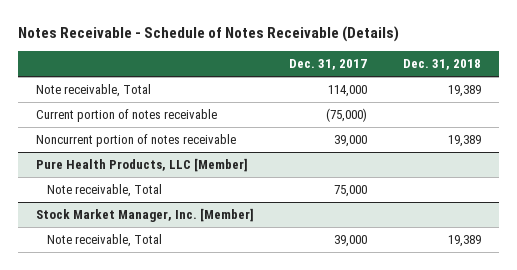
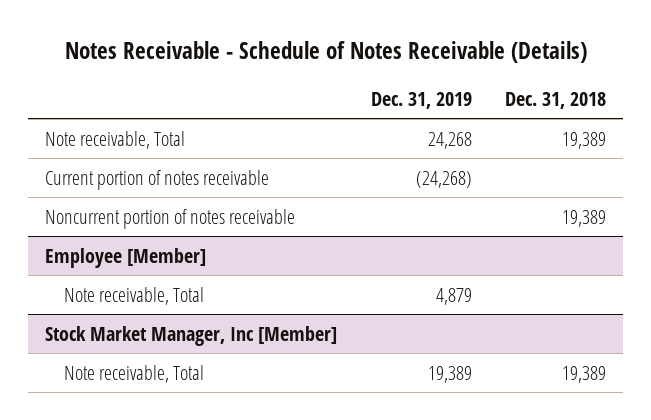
[289,59,368,71] Dec. 31, 2017 -> none
none -> [370,91,472,109] Dec. 31, 2019
[35,158,248,173] Pure Health Products, LLC [Member] -> none
none -> [44,247,206,268] Employee [Member]
[35,208,254,223] Stock Market Manager, Inc. [Member] -> [44,325,337,346] Stock Market Manager, Inc [Member]

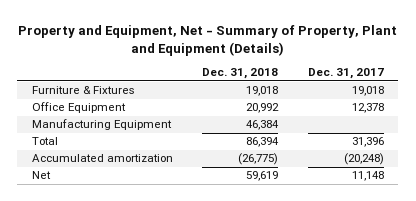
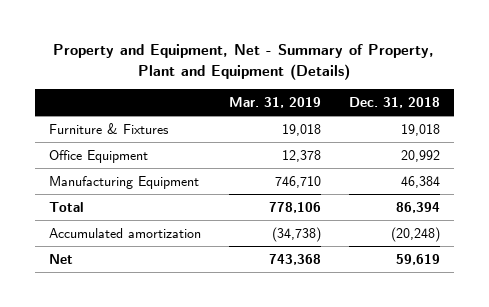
[307,68,384,80] Dec. 31, 2017 -> none
none -> [228,96,321,108] Mar. 31, 2019
[238,153,279,166] (26,775) -> [391,226,441,242] (20,248)

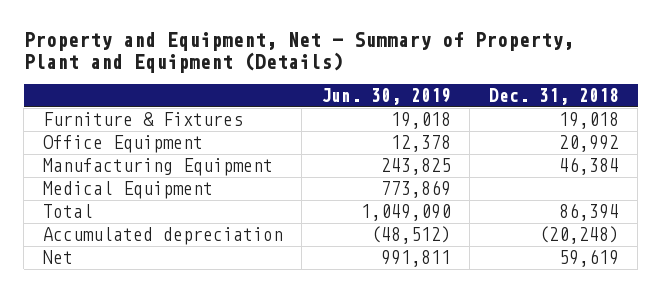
[228,96,321,108] Mar. 31, 2019 -> none
none -> [320,87,451,105] Jun. 30, 2019
none -> [42,181,213,200] Medical Equipment
[48,227,201,238] Accumulated amortization -> [42,227,283,246] Accumulated depreciation

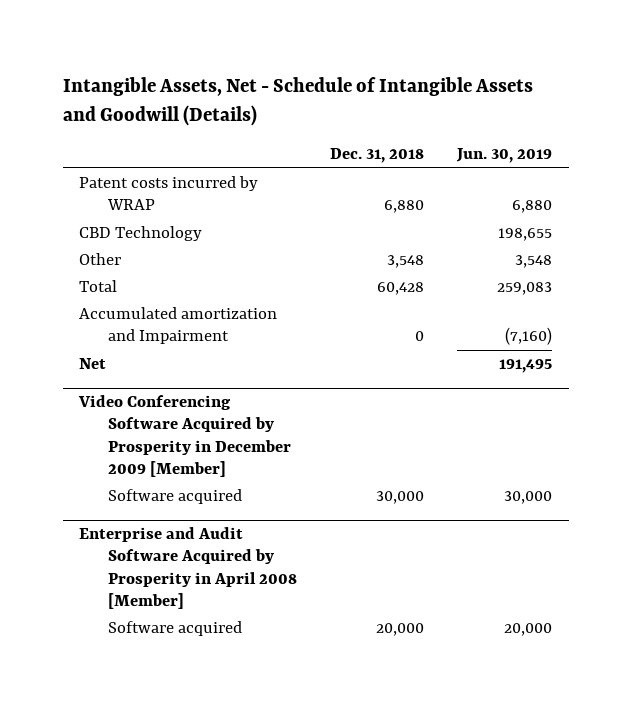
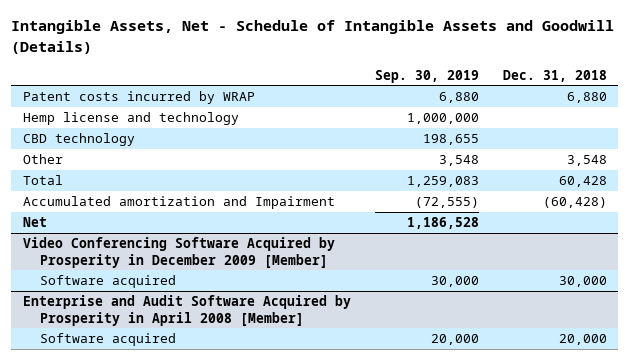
[456,148,553,164] Jun. 30, 2019 -> none
none -> [374,69,479,83] Sep. 30, 2019
none -> [23,112,240,126] Hemp license and technology
[79,226,203,242] CBD Technology -> [23,133,136,147] CBD technology
[415,331,425,342] 0 -> [542,197,607,209] (60,428)

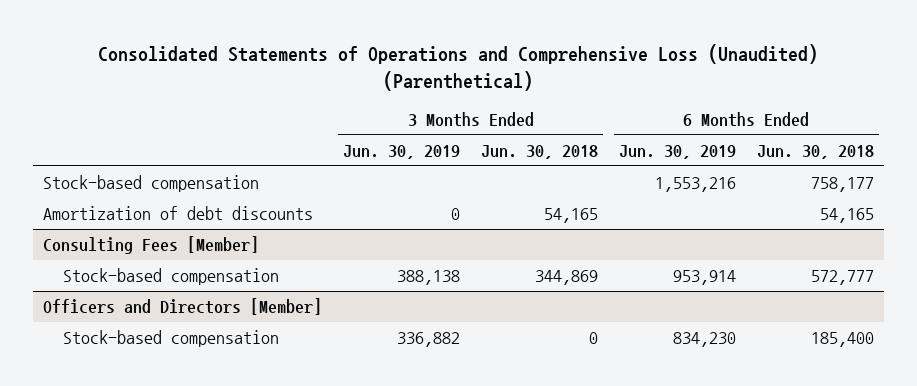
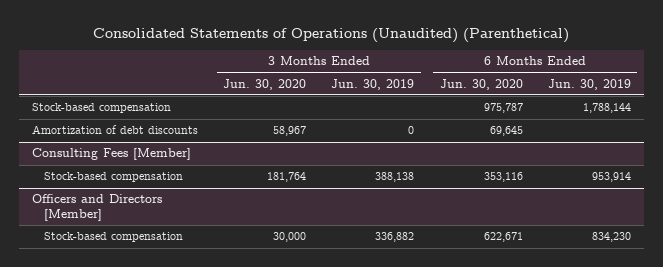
[98,43,819,91] Consolidated Statements of Operations and Comprehensive Loss (Unaudited) (Parenthetical) -> [93,27,570,43] Consolidated Statements of Operations (Unaudited) (Parenthetical)
[480,145,598,160] Jun. 30, 2018 -> none
[756,145,874,160] Jun. 30, 2018 -> none
none -> [222,78,306,90] Jun. 30, 2020
none -> [439,78,523,90] Jun. 30, 2020
[654,177,736,193] 1,553,216 -> [583,103,632,114] 1,788,144

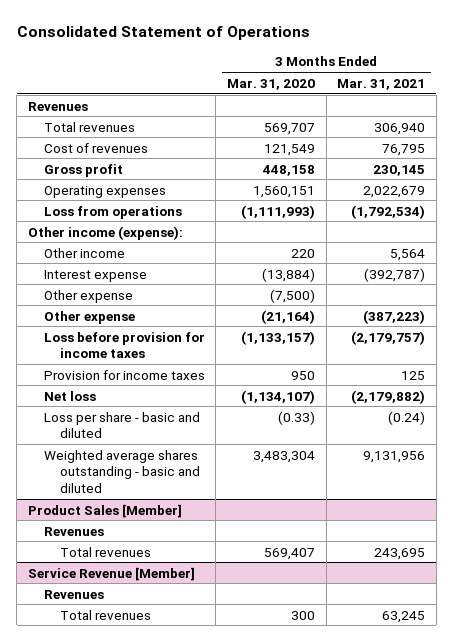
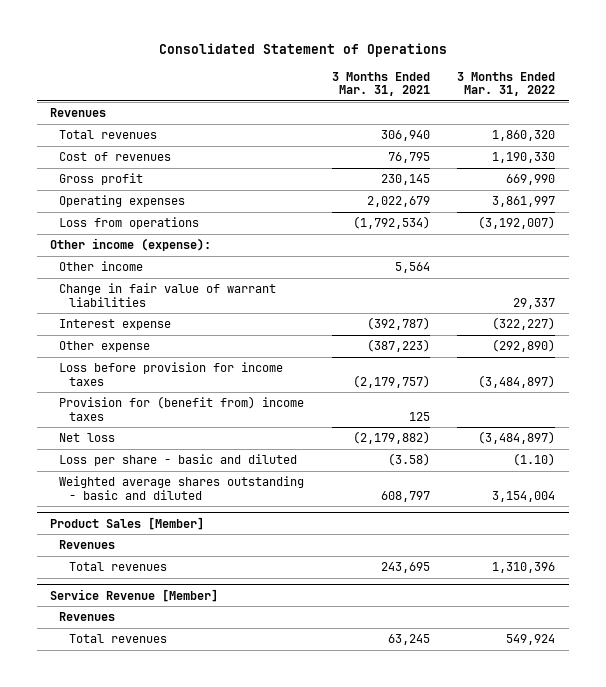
[227,78,316,90] Mar. 31, 2020 -> none
none -> [457,71,556,97] 3 Months Ended Mar. 31, 2022
none -> [59,282,277,307] Change in fair value of warrant liabilities
[43,289,133,303] Other expense -> none
[43,369,205,380] Provision for income taxes -> [59,395,305,421] Provision for (benefit from) income taxes
[388,410,426,425] (0.24) -> [387,452,430,466] (3.58)
[363,450,426,463] 9,131,956 -> [380,490,430,502] 608,797

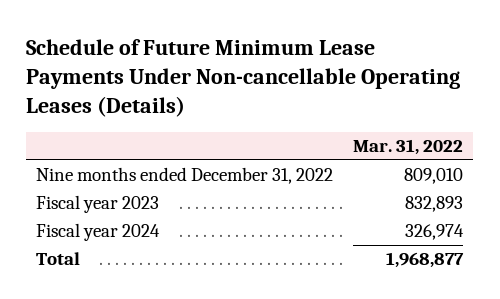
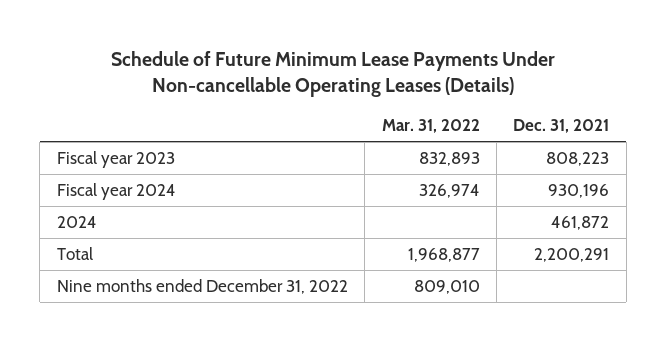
none -> [513,119,610,134] Dec. 31, 2021
none -> [56,215,97,228] 2024
[36,167,334,185] Nine months ended December 31, 2022 -> [56,278,348,294] Nine months ended December 31, 2022

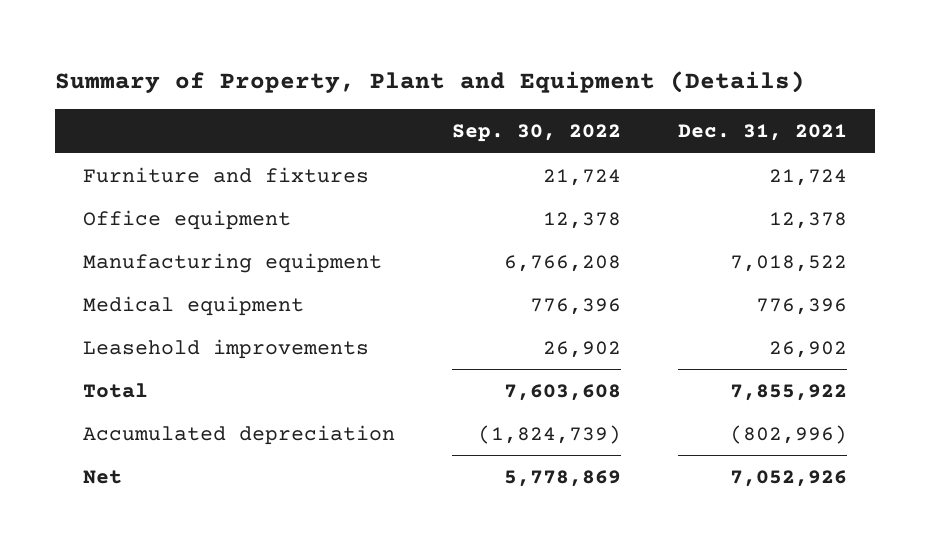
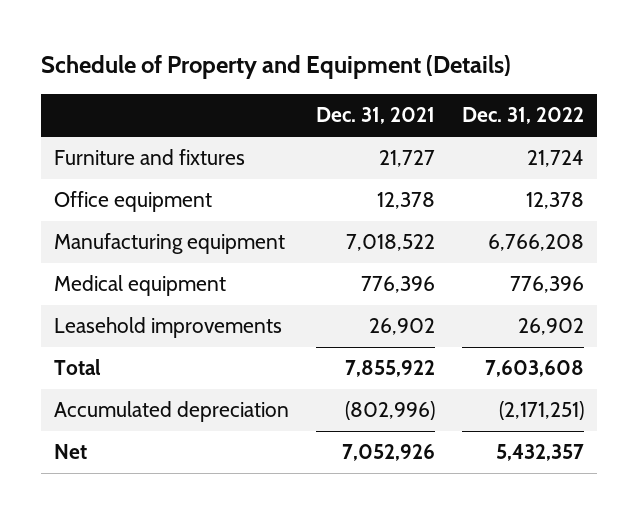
[54,71,805,94] Summary of Property, Plant and Equipment (Details) -> [40,55,511,80] Schedule of Property and Equipment (Details)
[451,124,621,143] Sep. 30, 2022 -> none
none -> [461,107,584,125] Dec. 31, 2022
[768,168,847,186] 21,724 -> [379,150,436,168] 21,727

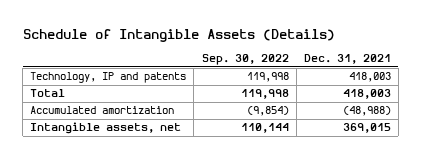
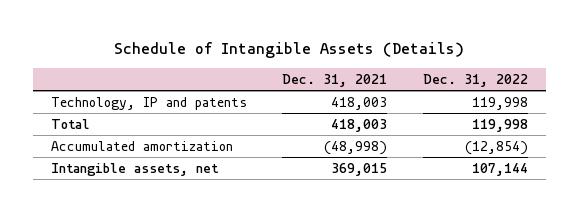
[201,54,289,66] Sep. 30, 2022 -> none
none -> [423,73,529,87] Dec. 31, 2022
[342,106,391,117] (48,988) -> [324,140,388,155] (48,998)

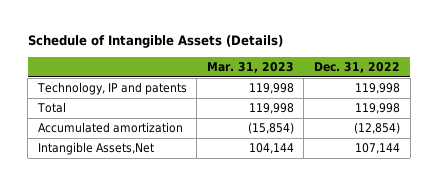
[282,73,388,87] Dec. 31, 2021 -> none
none -> [206,61,294,73] Mar. 31, 2023
[50,162,219,176] Intangible assets, net -> [37,142,154,156] Intangible Assets,Net

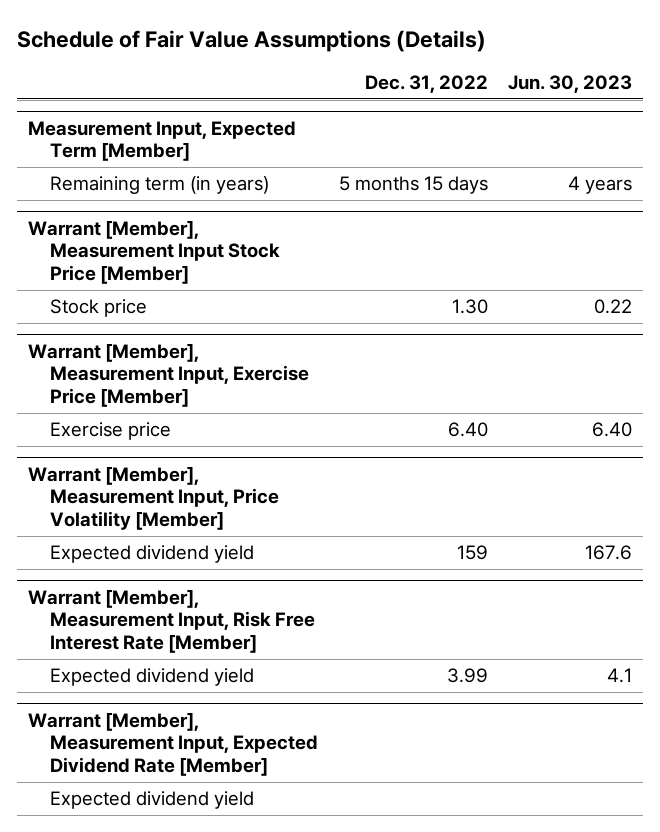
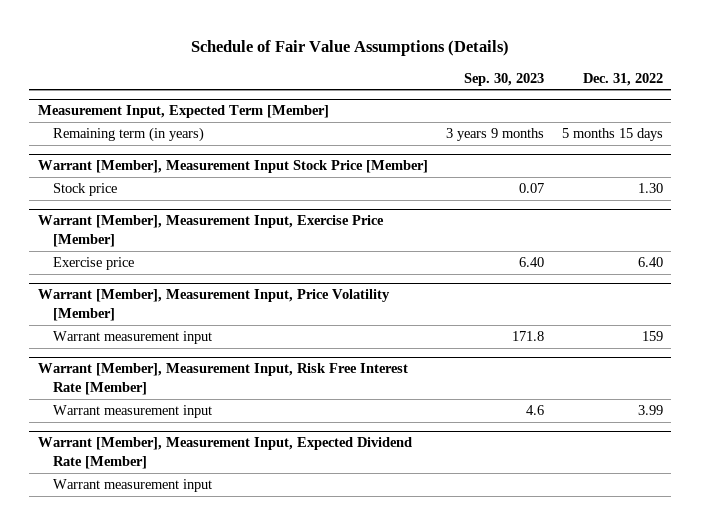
[508,75,633,94] Jun. 30, 2023 -> none
none -> [463,72,544,86] Sep. 30, 2023
[49,545,254,564] Expected dividend yield -> [53,331,213,345] Warrant measurement input
[49,668,254,687] Expected dividend yield -> [53,405,213,419] Warrant measurement input
[49,791,254,810] Expected dividend yield -> [53,479,213,493] Warrant measurement input

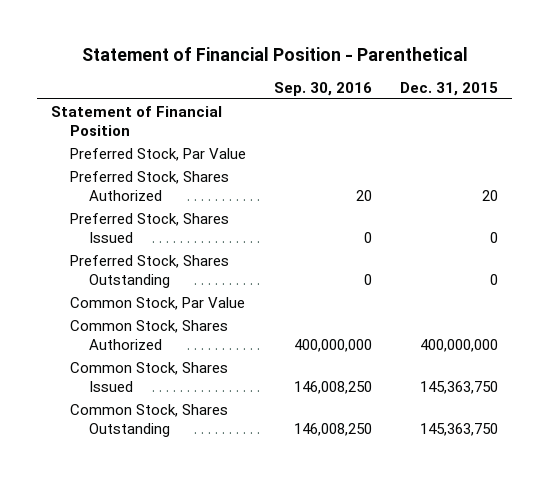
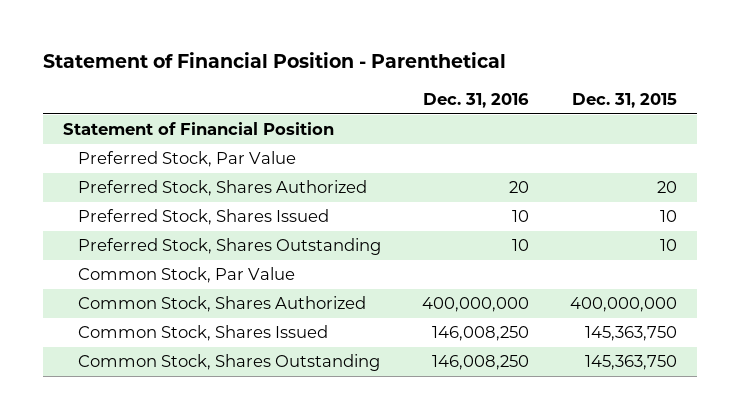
[274,81,373,96] Sep. 30, 2016 -> none
none -> [423,92,530,108] Dec. 31, 2016
[489,232,498,244] 0 -> [659,210,677,223] 10
[489,274,498,286] 0 -> [659,239,677,252] 10

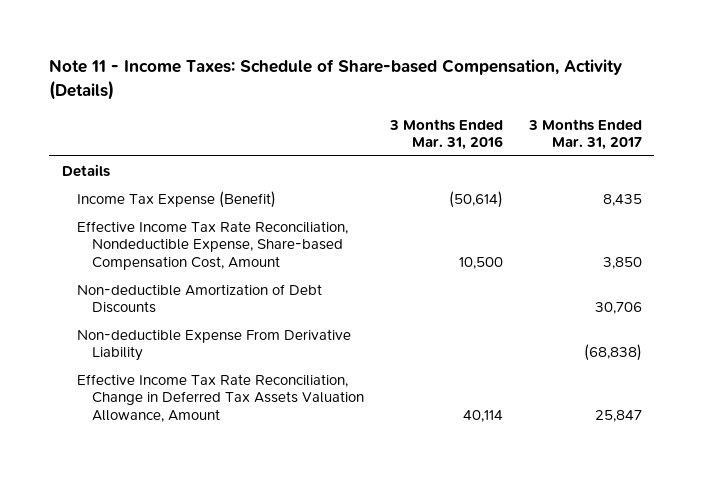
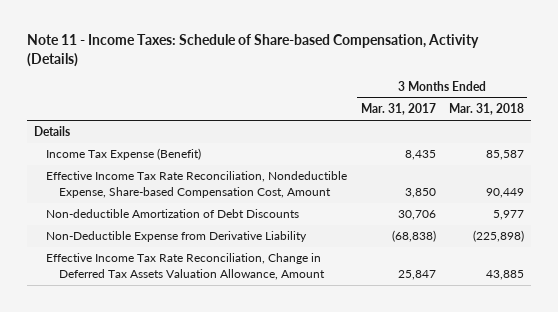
[388,118,503,151] 3 Months Ended Mar. 31, 2016 -> none
none -> [448,103,524,116] Mar. 31, 2018
[77,328,352,362] Non-deductible Expense From Derivative Liability -> [46,231,308,243] Non-Deductible Expense from Derivative Liability

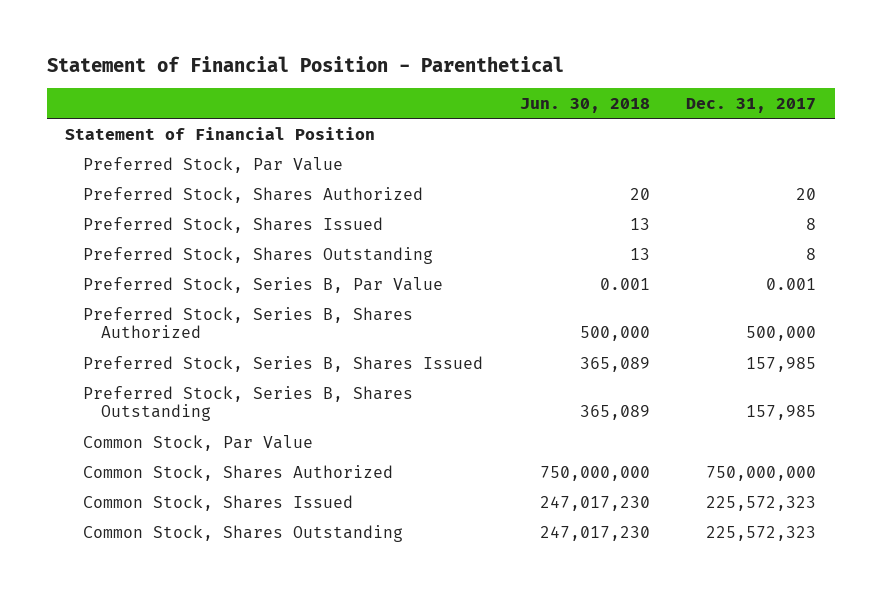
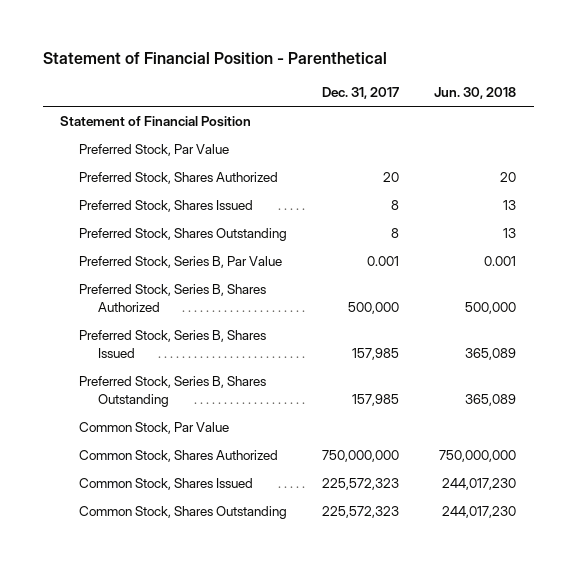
[539,495,650,511] 247,017,230 -> [442,478,517,491] 244,017,230
[539,525,650,541] 247,017,230 -> [442,506,517,519] 244,017,230

